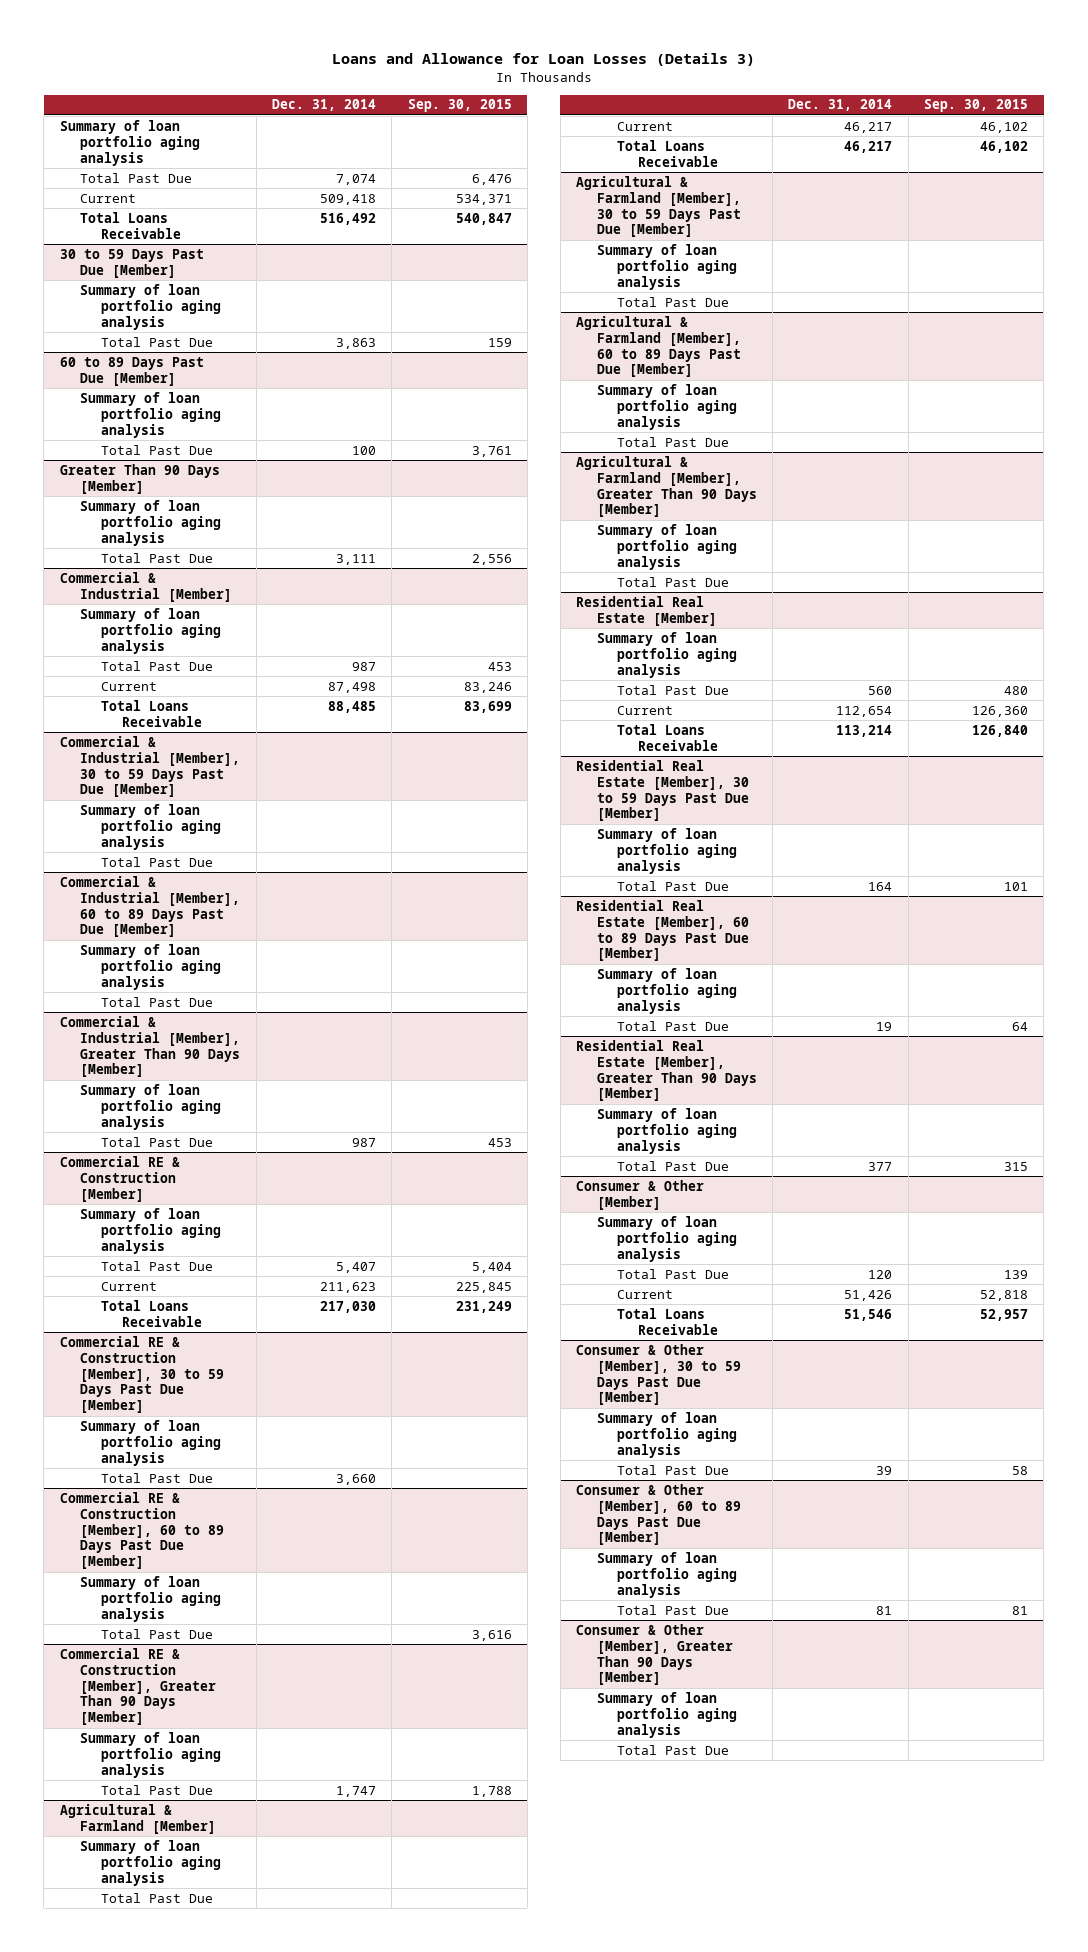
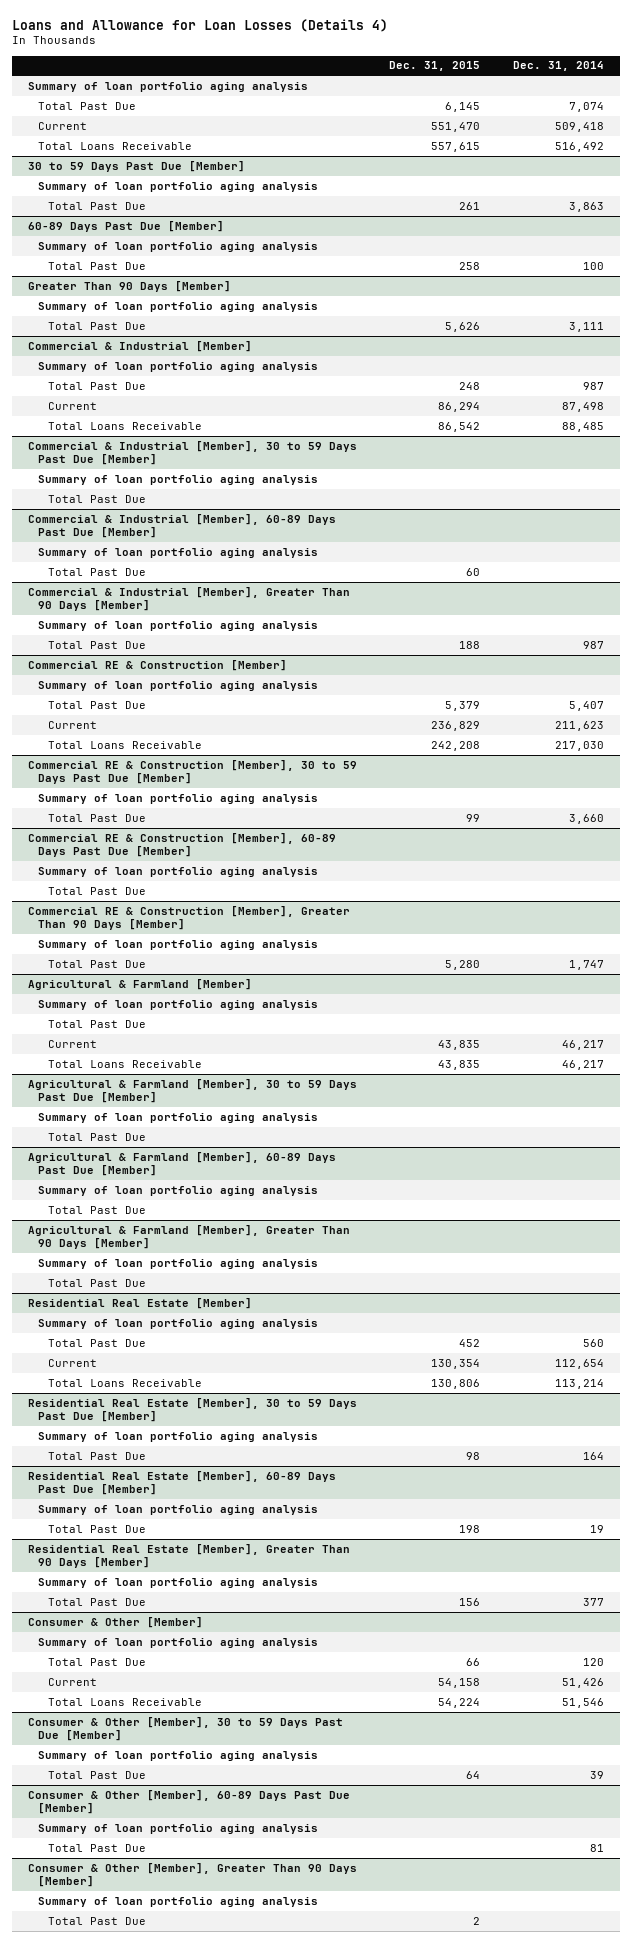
[331,52,755,66] Loans and Allowance for Loan Losses (Details 3) -> [12,18,389,32] Loans and Allowance for Loan Losses (Details 4)
[407,99,512,113] Sep. 30, 2015 -> none
none -> [389,61,481,72] Dec. 31, 2015
[59,356,204,386] 60 to 89 Days Past Due [Member] -> [28,220,225,232] 60-89 Days Past Due [Member]
[59,875,241,938] Commercial & Industrial [Member], 60 to 89 Days Past Due [Member] -> [28,513,337,539] Commercial & Industrial [Member], 60-89 Days Past Due [Member]
[59,1491,225,1570] Commercial RE & Construction [Member], 60 to 89 Days Past Due [Member] -> [28,832,337,858] Commercial RE & Construction [Member], 60-89 Days Past Due [Member]
[575,315,741,378] Agricultural & Farmland [Member], 60 to 89 Days Past Due [Member] -> [28,1151,337,1177] Agricultural & Farmland [Member], 60-89 Days Past Due [Member]
[575,899,749,962] Residential Real Estate [Member], 60 to 89 Days Past Due [Member] -> [28,1470,337,1496] Residential Real Estate [Member], 60-89 Days Past Due [Member]
[575,1483,741,1546] Consumer & Other [Member], 60 to 89 Days Past Due [Member] -> [28,1789,351,1815] Consumer & Other [Member], 60-89 Days Past Due [Member]

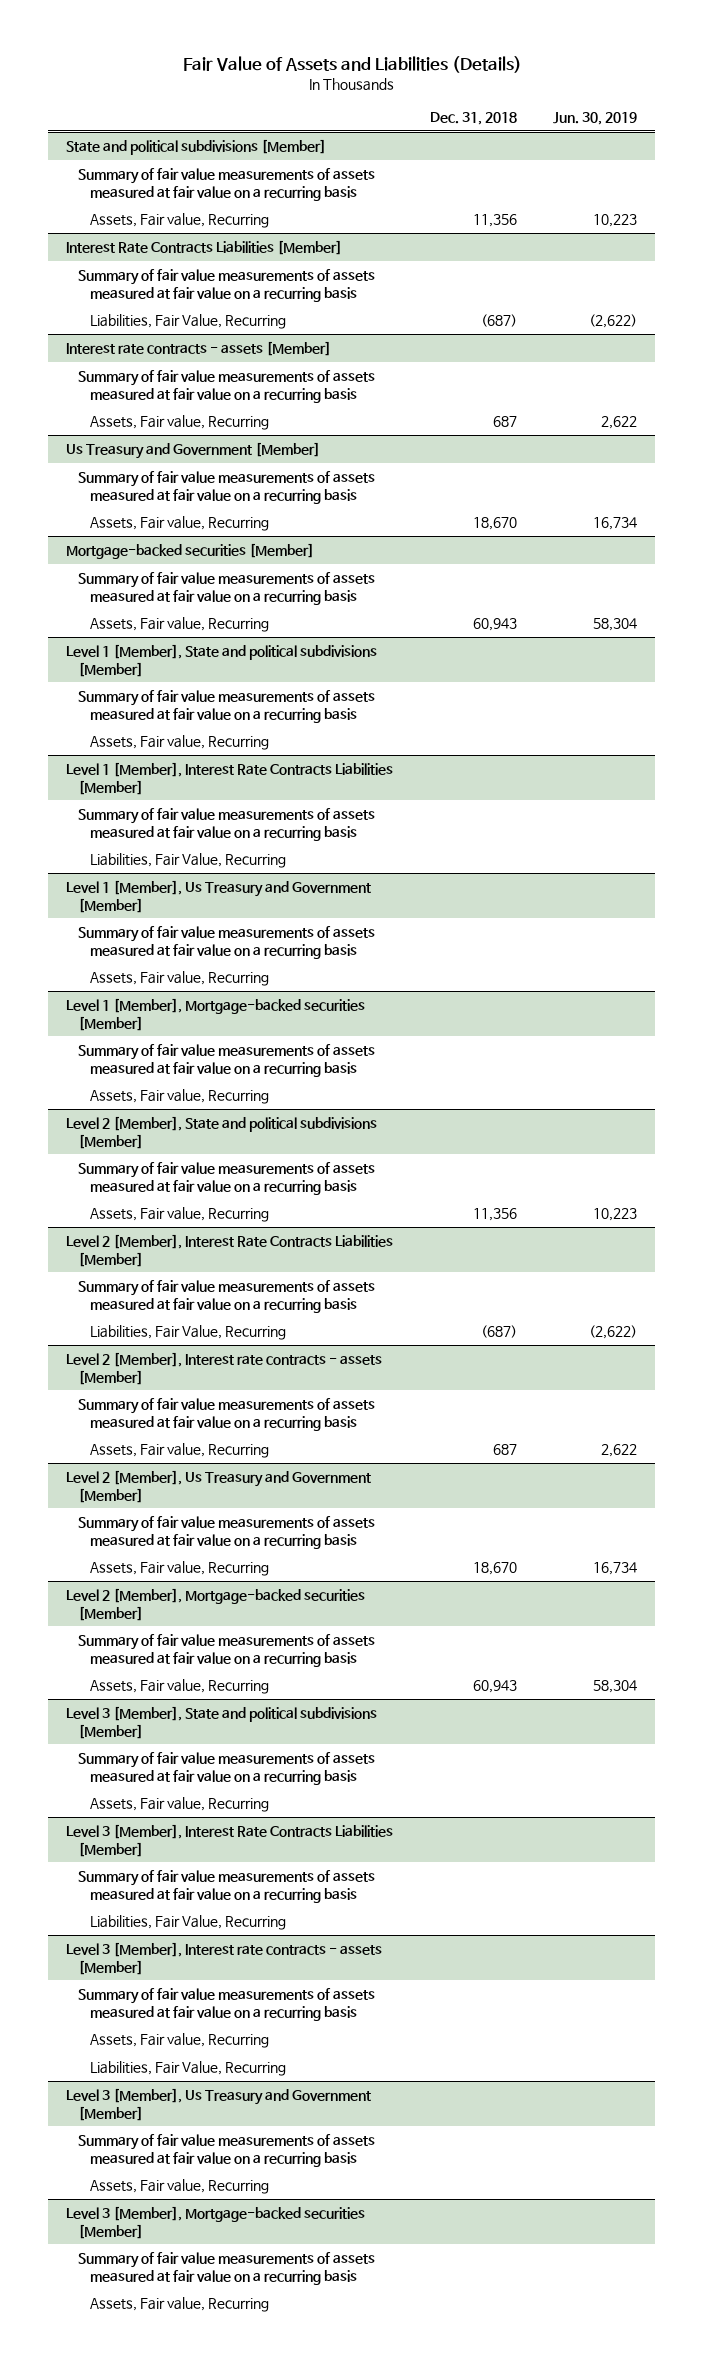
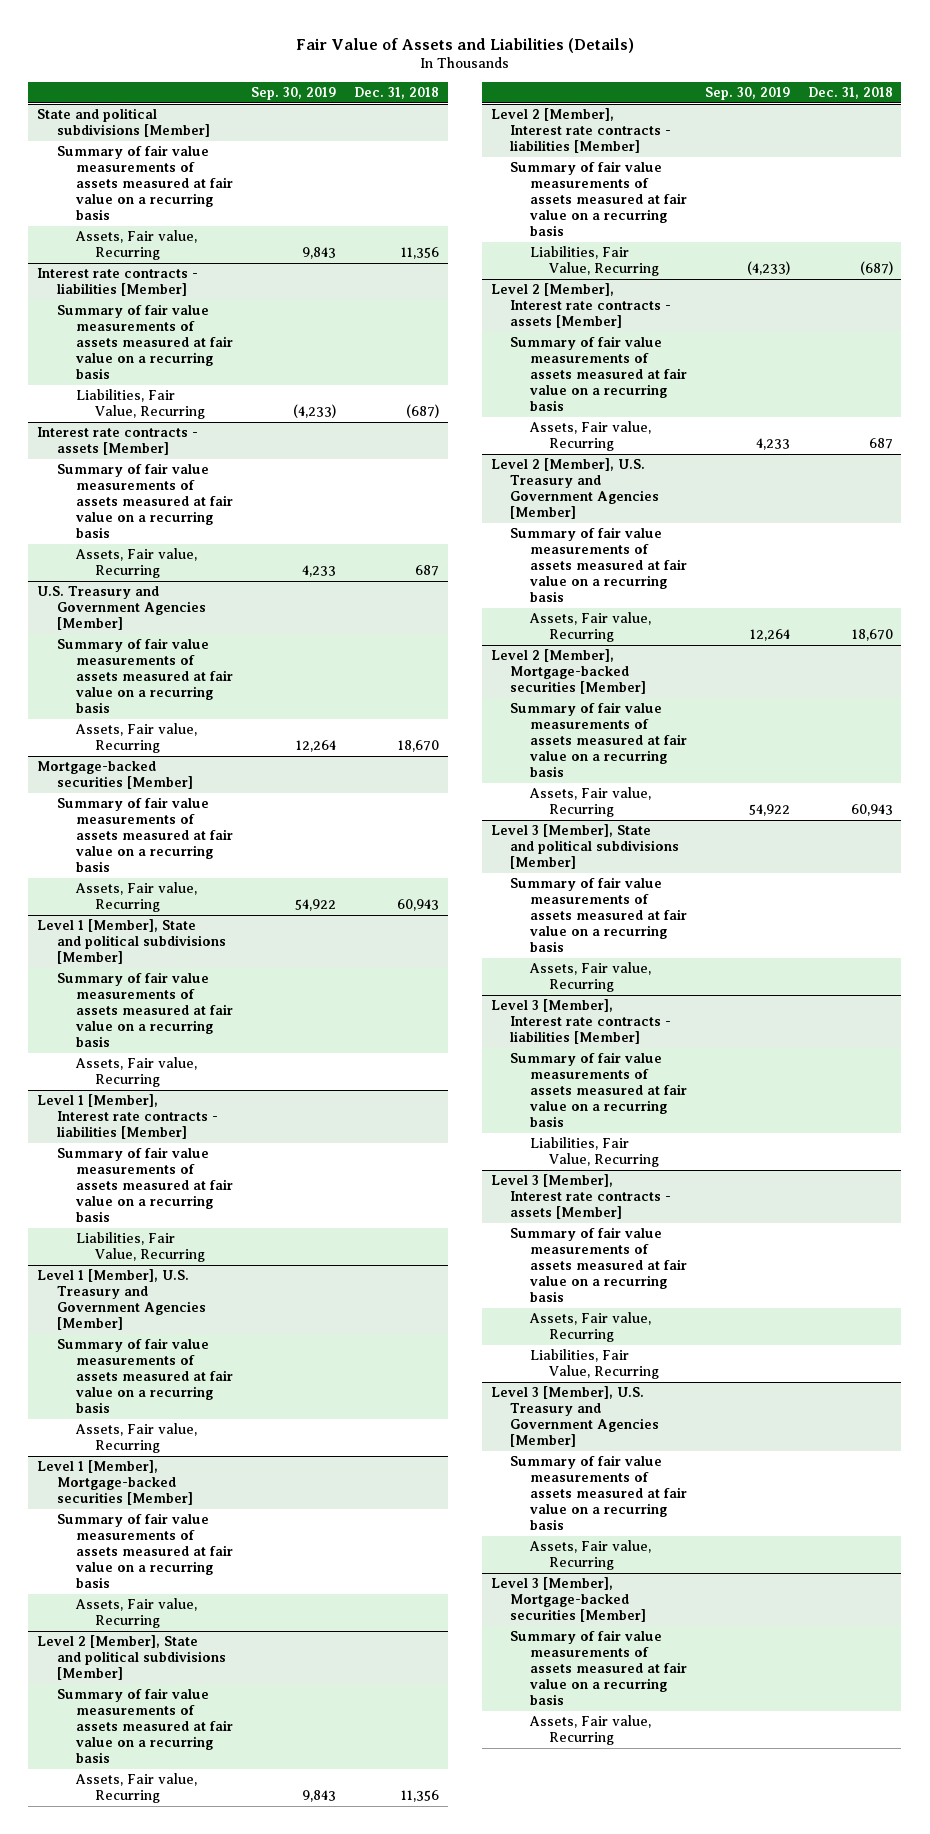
[552,112,637,126] Jun. 30, 2019 -> none
none -> [250,87,336,101] Sep. 30, 2019
[66,239,343,255] Interest Rate Contracts Liabilities [Member] -> [37,268,199,297] Interest rate contracts - liabilities [Member]
[66,441,321,459] Us Treasury and Government [Member] -> [37,586,206,631] U.S. Treasury and Government Agencies [Member]
[66,761,394,795] Level 1 [Member], Interest Rate Contracts Liabilities [Member] -> [37,1094,218,1140] Level 1 [Member], Interest rate contracts - liabilities [Member]
[66,879,372,913] Level 1 [Member], Us Treasury and Government [Member] -> [37,1269,206,1331] Level 1 [Member], U.S. Treasury and Government Agencies [Member]
[66,1233,394,1267] Level 2 [Member], Interest Rate Contracts Liabilities [Member] -> [490,108,672,154] Level 2 [Member], Interest rate contracts - liabilities [Member]
[66,1469,372,1503] Level 2 [Member], Us Treasury and Government [Member] -> [490,458,660,520] Level 2 [Member], U.S. Treasury and Government Agencies [Member]
[66,1823,394,1857] Level 3 [Member], Interest Rate Contracts Liabilities [Member] -> [490,999,672,1045] Level 3 [Member], Interest rate contracts - liabilities [Member]
[66,2087,372,2121] Level 3 [Member], Us Treasury and Government [Member] -> [490,1386,660,1448] Level 3 [Member], U.S. Treasury and Government Agencies [Member]

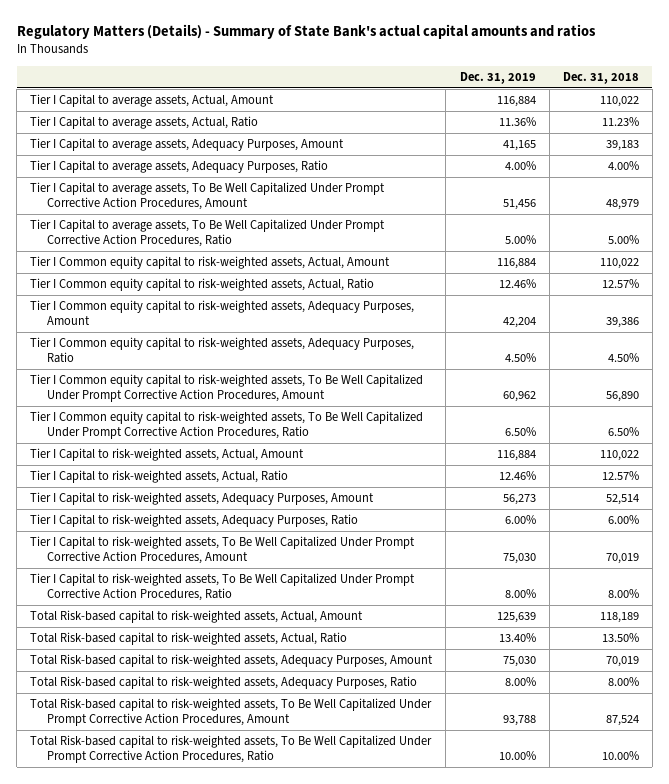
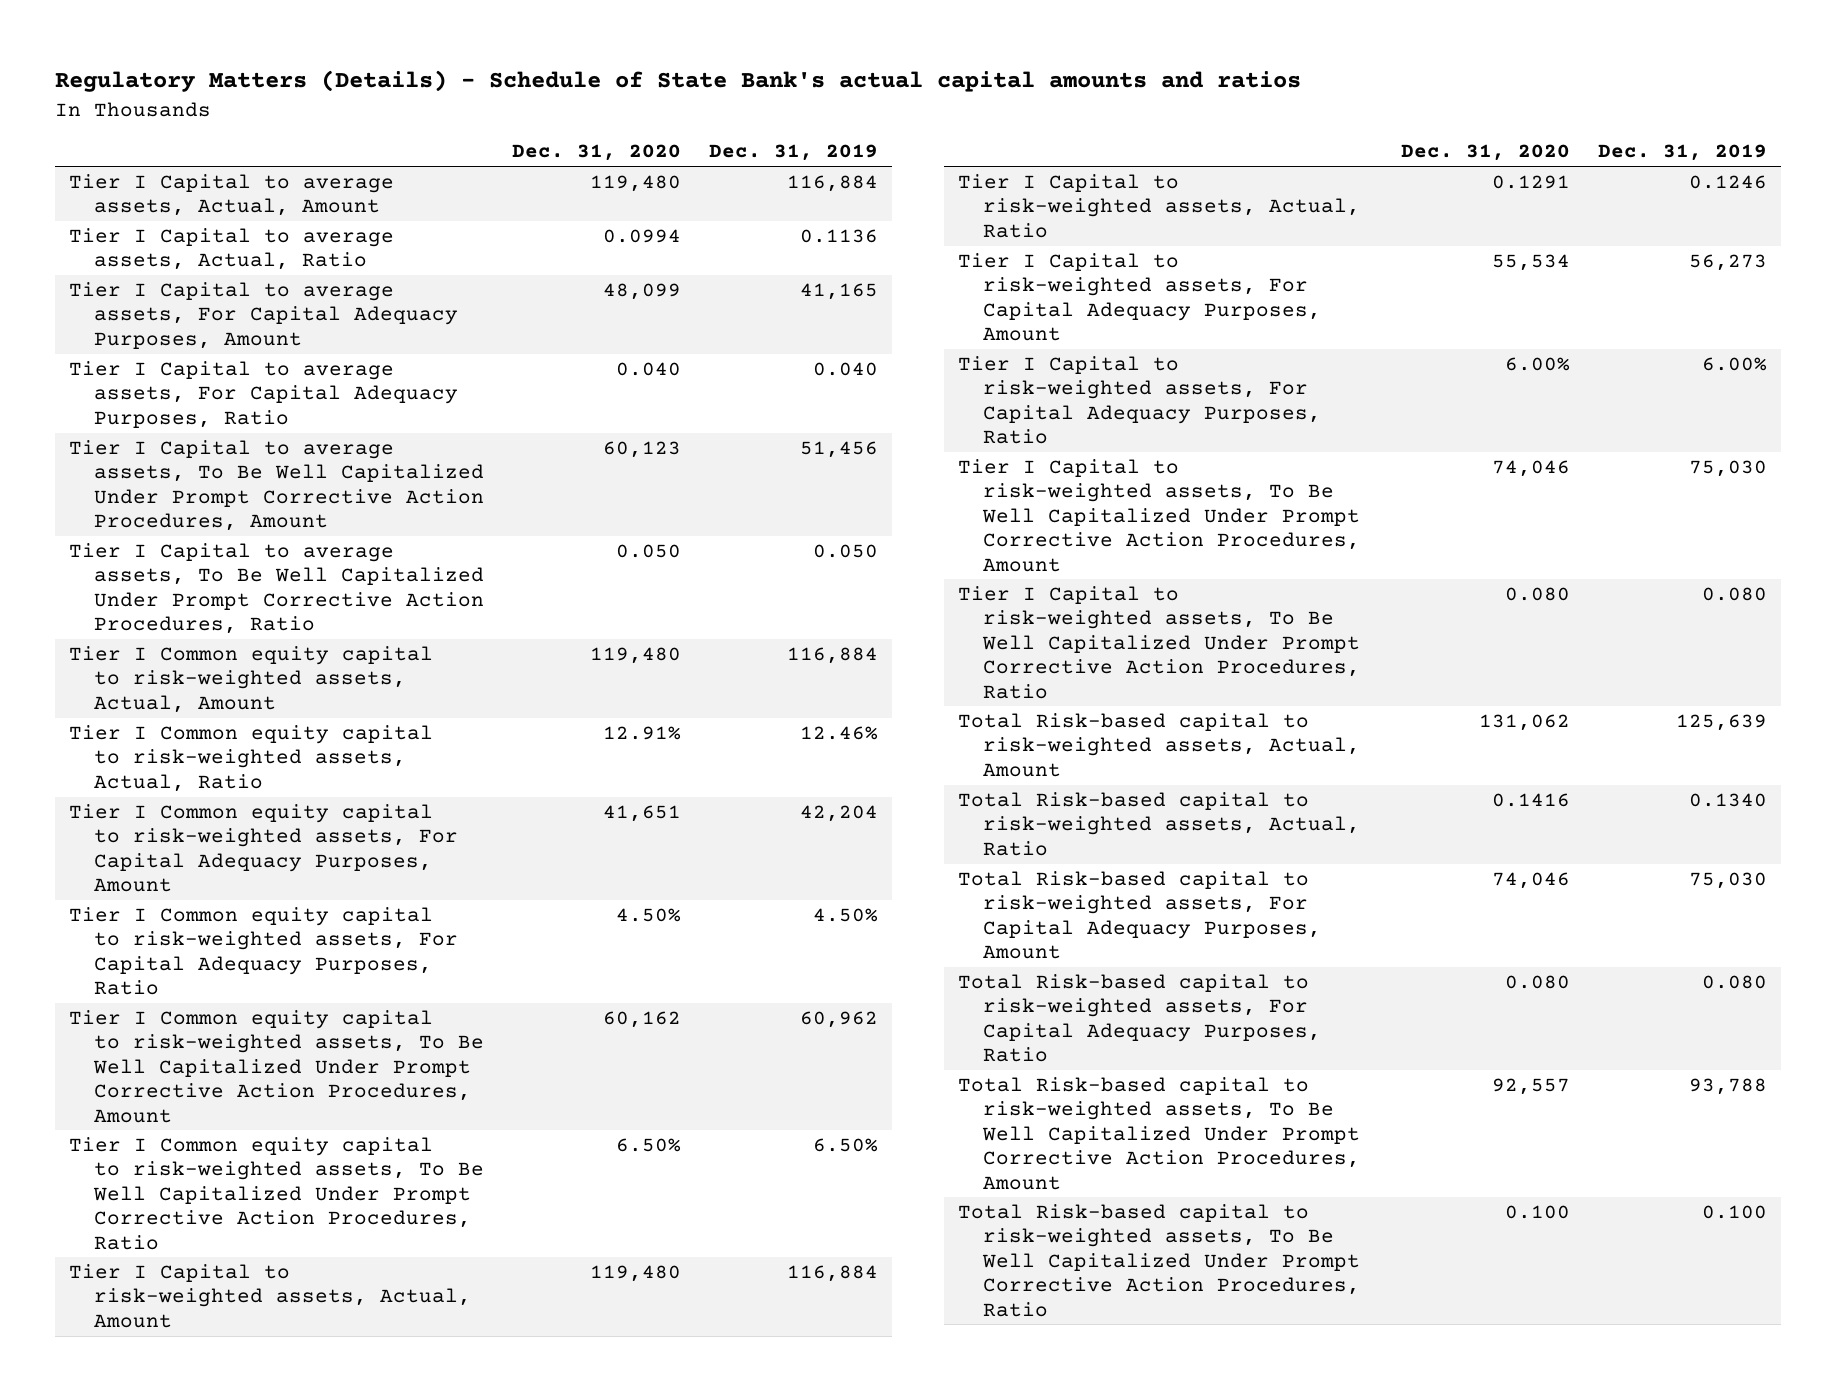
[16,24,596,40] Regulatory Matters (Details) - Summary of State Bank's actual capital amounts and ratios -> [54,70,1301,93] Regulatory Matters (Details) - Schedule of State Bank's actual capital amounts and ratios
[562,72,639,85] Dec. 31, 2018 -> none
none -> [511,144,681,162] Dec. 31, 2020
[498,117,536,127] 11.36% -> [799,228,878,243] 0.1136
[30,138,345,152] Tier I Capital to average assets, Adequacy Purposes, Amount -> [68,281,458,349] Tier I Capital to average assets, For Capital Adequacy Purposes, Amount
[30,160,329,174] Tier I Capital to average assets, Adequacy Purposes, Ratio -> [68,360,458,428] Tier I Capital to average assets, For Capital Adequacy Purposes, Ratio
[504,161,536,171] 4.00% -> [812,361,878,376] 0.040
[504,235,536,245] 5.00% -> [812,543,878,558] 0.050
[30,300,415,326] Tier I Common equity capital to risk-weighted assets, Adequacy Purposes, Amount -> [68,803,458,893] Tier I Common equity capital to risk-weighted assets, For Capital Adequacy Purposes, Amount
[30,337,415,364] Tier I Common equity capital to risk-weighted assets, Adequacy Purposes, Ratio -> [68,906,458,996] Tier I Common equity capital to risk-weighted assets, For Capital Adequacy Purposes, Ratio
[498,471,536,481] 12.46% -> [1689,174,1768,189] 0.1246
[30,492,375,506] Tier I Capital to risk-weighted assets, Adequacy Purposes, Amount -> [958,252,1322,342] Tier I Capital to risk-weighted assets, For Capital Adequacy Purposes, Amount
[30,514,359,528] Tier I Capital to risk-weighted assets, Adequacy Purposes, Ratio -> [958,355,1322,445] Tier I Capital to risk-weighted assets, For Capital Adequacy Purposes, Ratio
[504,589,536,599] 8.00% -> [1702,586,1768,601] 0.080
[498,633,536,643] 13.40% -> [1689,792,1768,807] 0.1340
[30,654,434,668] Total Risk-based capital to risk-weighted assets, Adequacy Purposes, Amount -> [958,870,1322,960] Total Risk-based capital to risk-weighted assets, For Capital Adequacy Purposes, Amount
[30,676,418,690] Total Risk-based capital to risk-weighted assets, Adequacy Purposes, Ratio -> [958,973,1322,1063] Total Risk-based capital to risk-weighted assets, For Capital Adequacy Purposes, Ratio
[504,677,536,687] 8.00% -> [1702,974,1768,989] 0.080
[498,751,536,761] 10.00% -> [1702,1204,1768,1219] 0.100

